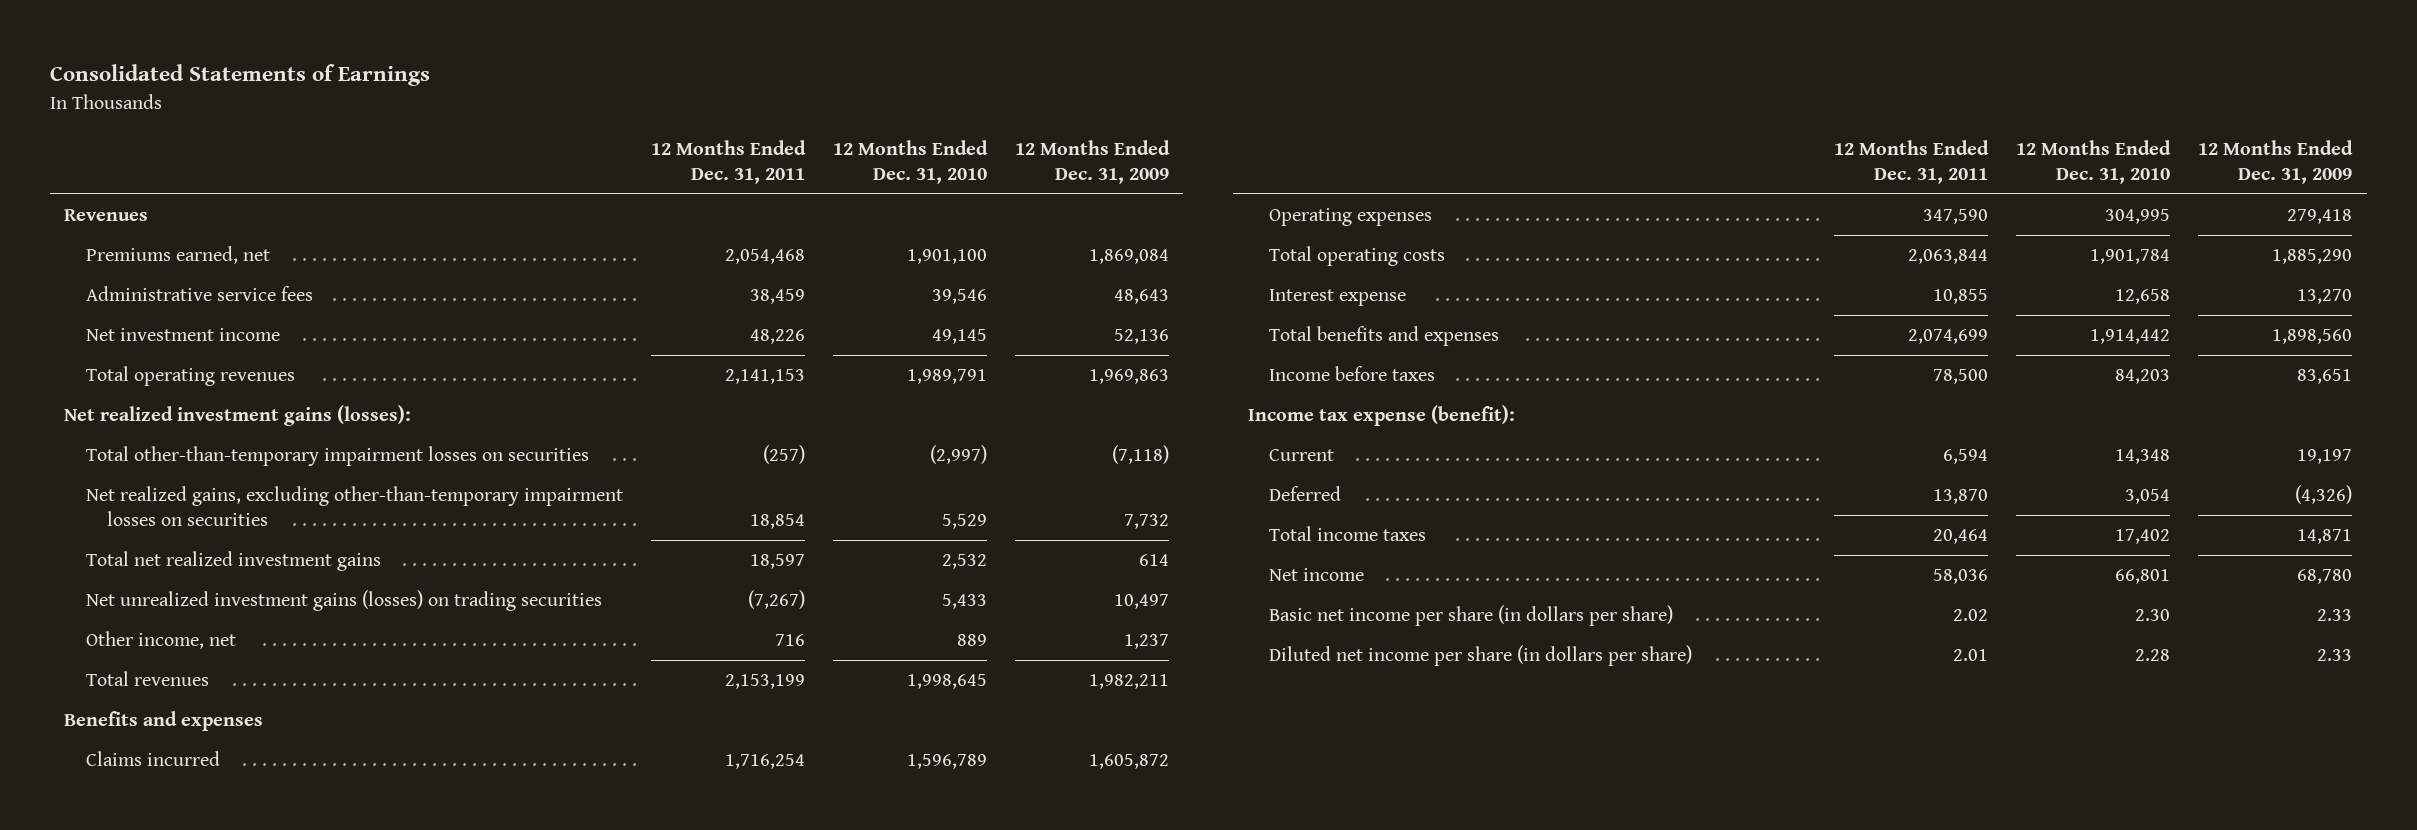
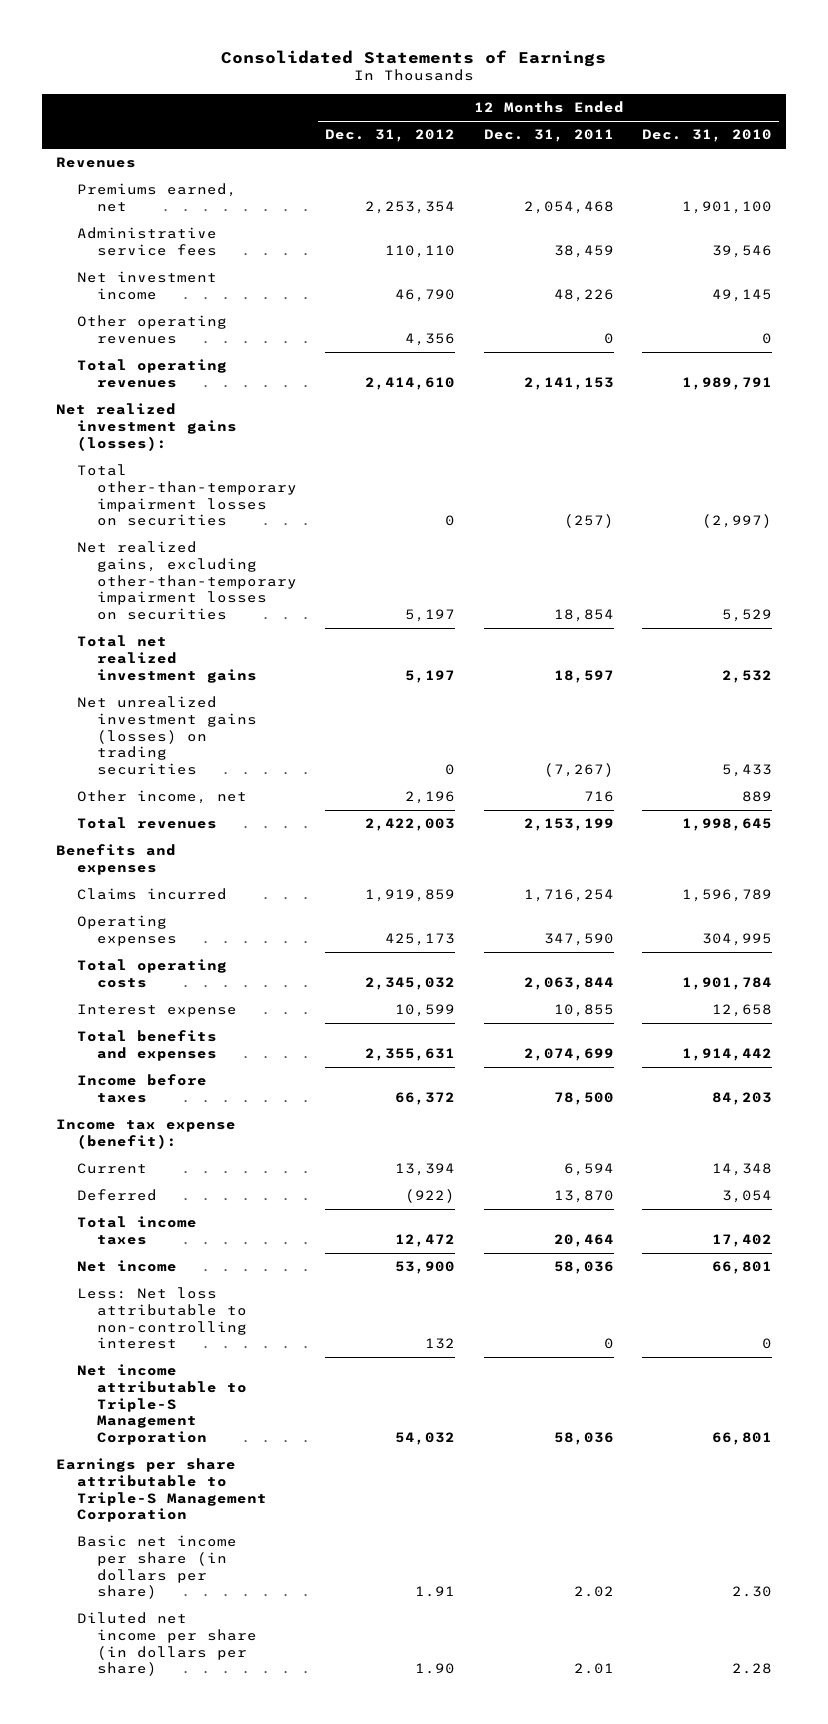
[1015,139,1171,184] 12 Months Ended Dec. 31, 2009 -> none
none -> [325,129,456,143] Dec. 31, 2012
none -> [76,315,227,344] Other operating revenues
none -> [76,1287,248,1350] Less: Net loss attributable to non-controlling interest
none -> [76,1364,248,1445] Net income attributable to Triple-S Management Corporation
none -> [56,1458,267,1523] Earnings per share attributable to Triple-S Management Corporation

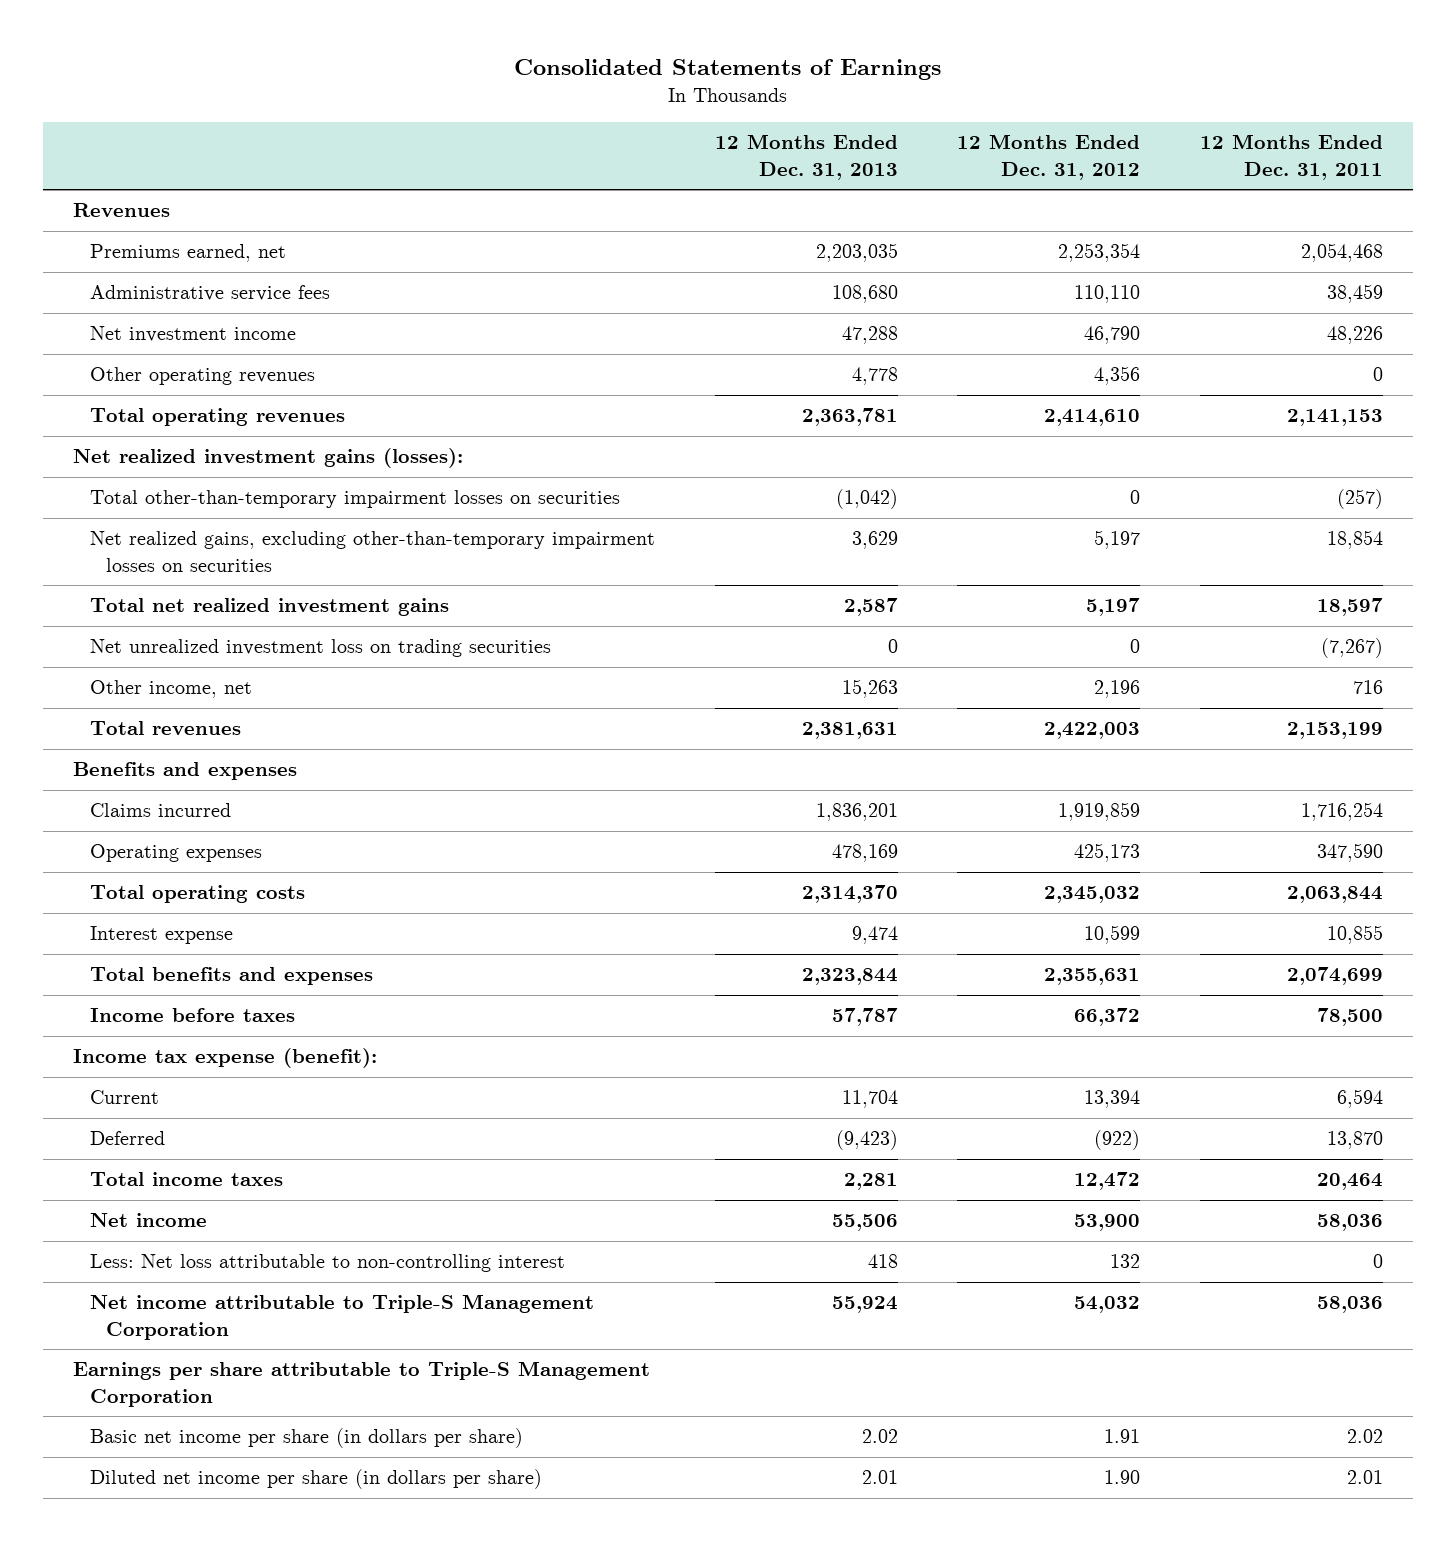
[641,129,772,143] Dec. 31, 2010 -> none
none -> [714,134,898,180] 12 Months Ended Dec. 31, 2013
[76,696,258,775] Net unrealized investment gains (losses) on trading securities -> [89,639,551,658] Net unrealized investment loss on trading securities

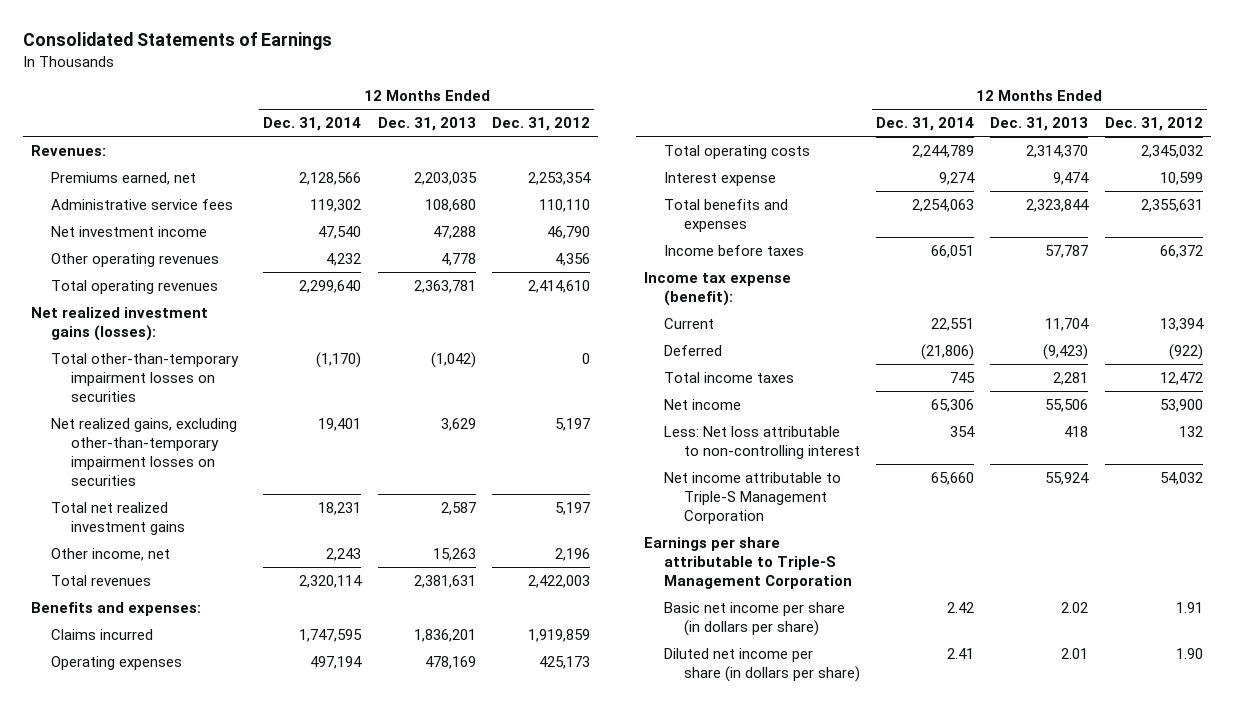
[1199,134,1383,180] 12 Months Ended Dec. 31, 2011 -> none
none -> [263,116,362,131] Dec. 31, 2014
[73,203,171,218] Revenues -> [31,144,107,156] Revenues:
[89,639,551,658] Net unrealized investment loss on trading securities -> none
[73,762,298,781] Benefits and expenses -> [31,601,202,616] Benefits and expenses:

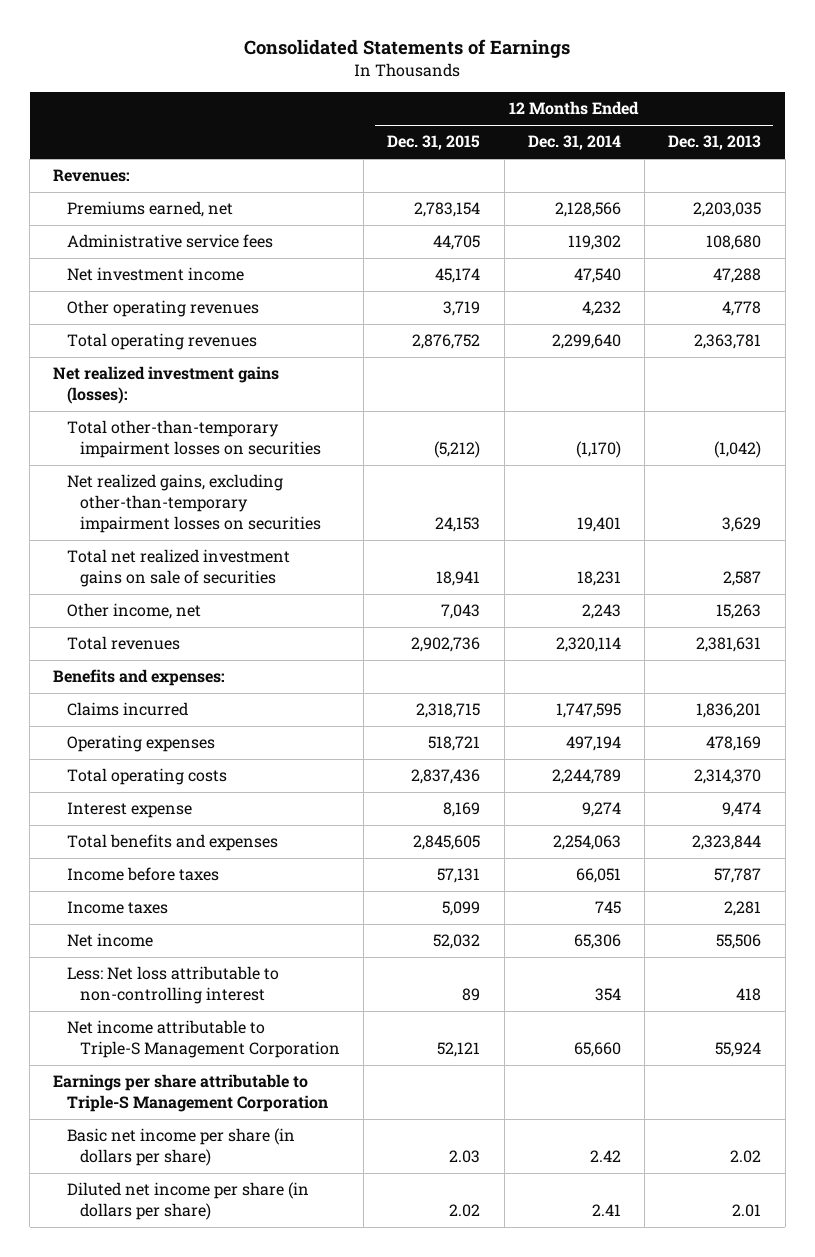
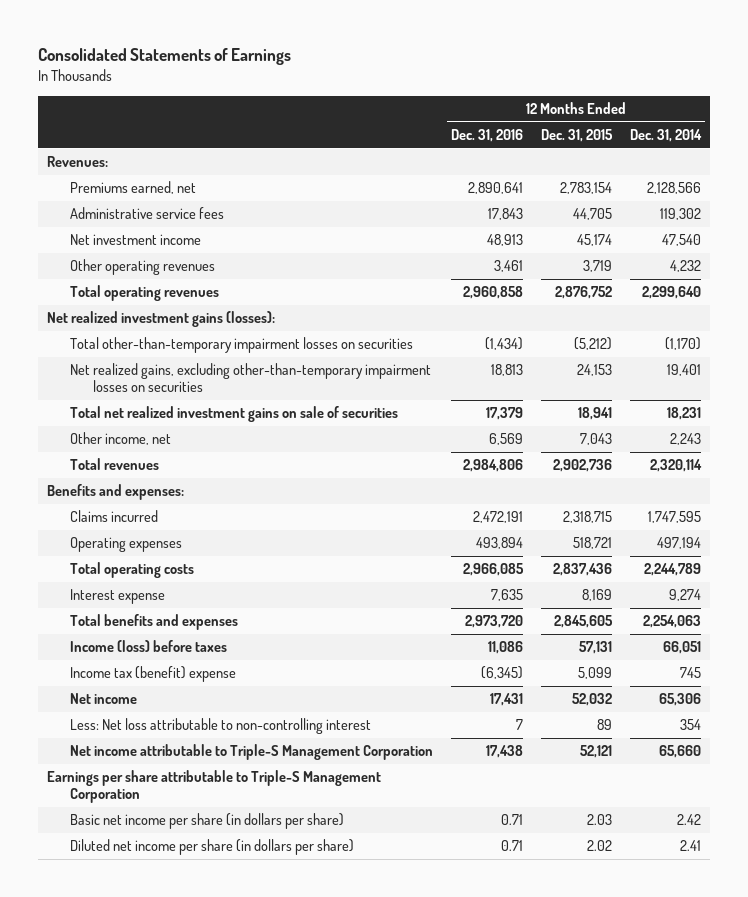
[668,135,762,151] Dec. 31, 2013 -> none
none -> [451,129,524,143] Dec. 31, 2016
[66,867,219,882] Income before taxes -> [70,640,228,653] Income (loss) before taxes
[66,901,168,915] Income taxes -> [70,666,237,683] Income tax (benefit) expense

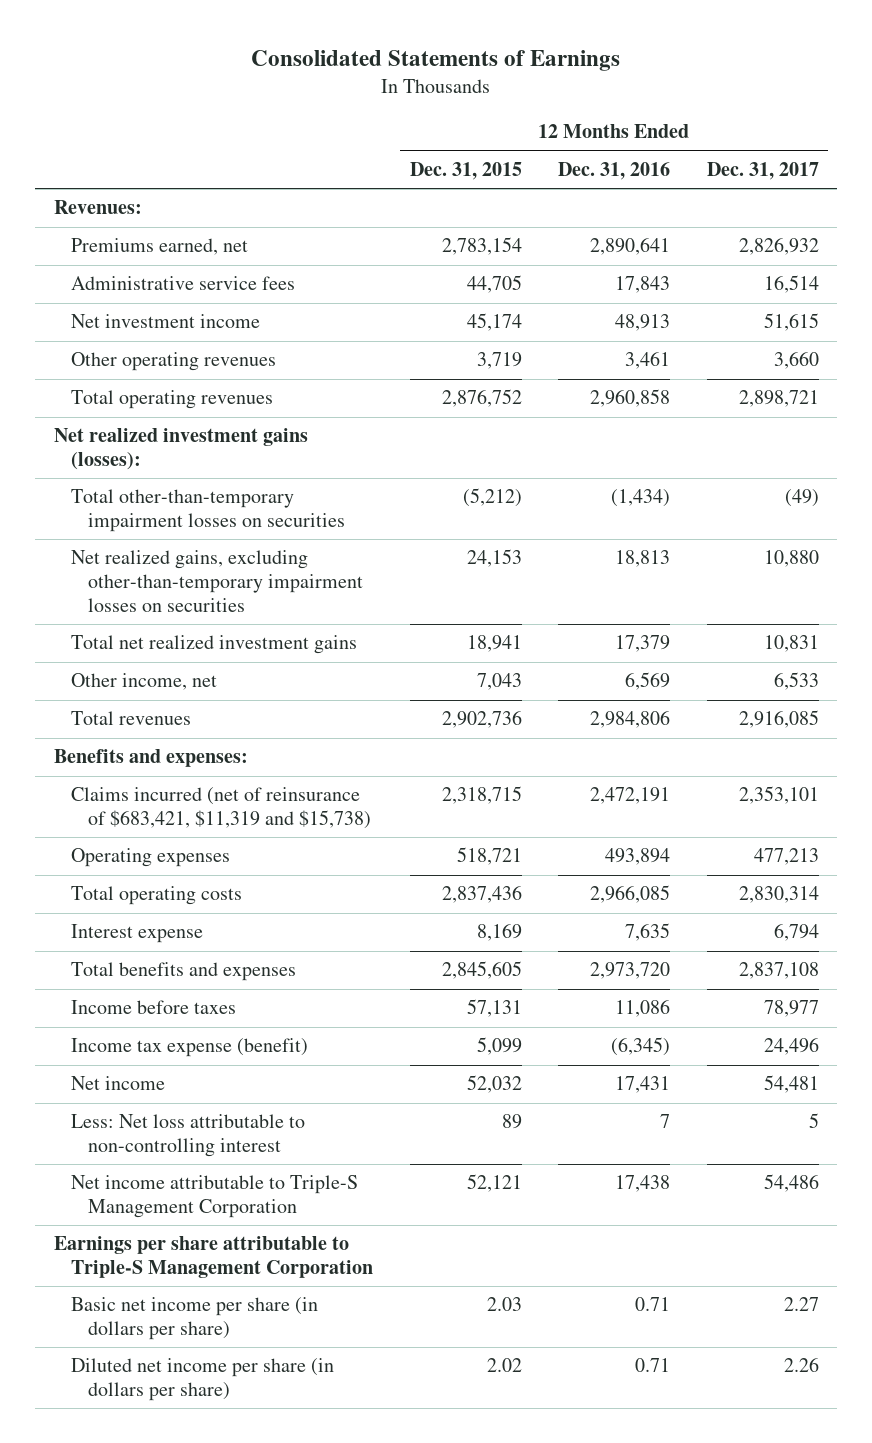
[629,129,702,143] Dec. 31, 2014 -> none
none -> [706,161,819,180] Dec. 31, 2017
[70,406,399,423] Total net realized investment gains on sale of securities -> [71,635,358,655] Total net realized investment gains
[70,510,159,523] Claims incurred -> [71,787,372,829] Claims incurred (net of reinsurance of $683,421, $11,319 and $15,738)
[70,640,228,653] Income (loss) before taxes -> [71,1000,237,1015] Income before taxes
[70,666,237,683] Income tax (benefit) expense -> [71,1038,309,1058] Income tax expense (benefit)

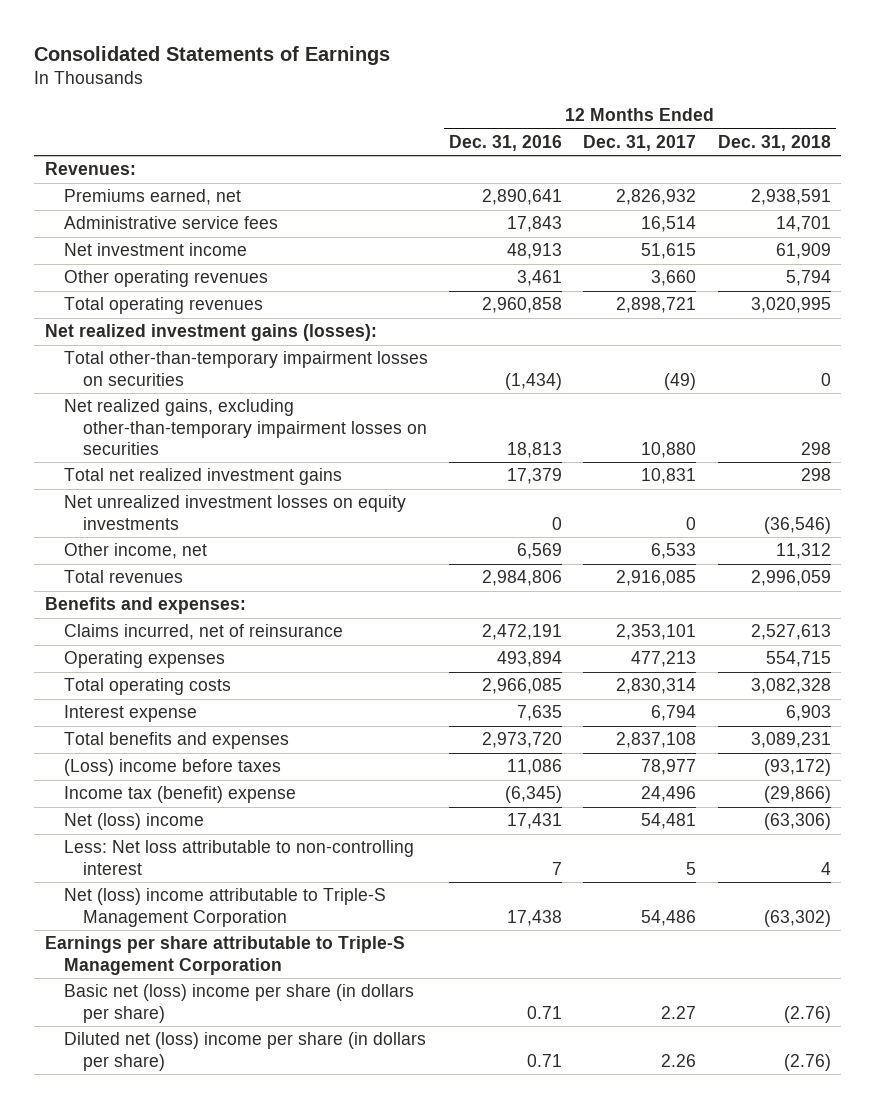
[409,161,522,180] Dec. 31, 2015 -> none
none -> [717,134,831,151] Dec. 31, 2018
none -> [63,495,406,530] Net unrealized investment losses on equity investments
[71,787,372,829] Claims incurred (net of reinsurance of $683,421, $11,319 and $15,738) -> [63,624,343,641] Claims incurred, net of reinsurance
[71,1000,237,1015] Income before taxes -> [63,759,281,777] (Loss) income before taxes
[71,1038,309,1058] Income tax expense (benefit) -> [63,786,296,804] Income tax (benefit) expense
[71,1076,166,1091] Net income -> [63,813,204,831] Net (loss) income
[71,1175,359,1218] Net income attributable to Triple-S Management Corporation -> [63,888,386,927] Net (loss) income attributable to Triple-S Management Corporation
[71,1297,319,1340] Basic net income per share (in dollars per share) -> [63,984,414,1023] Basic net (loss) income per share (in dollars per share)
[71,1358,335,1401] Diluted net income per share (in dollars per share) -> [63,1032,426,1071] Diluted net (loss) income per share (in dollars per share)

